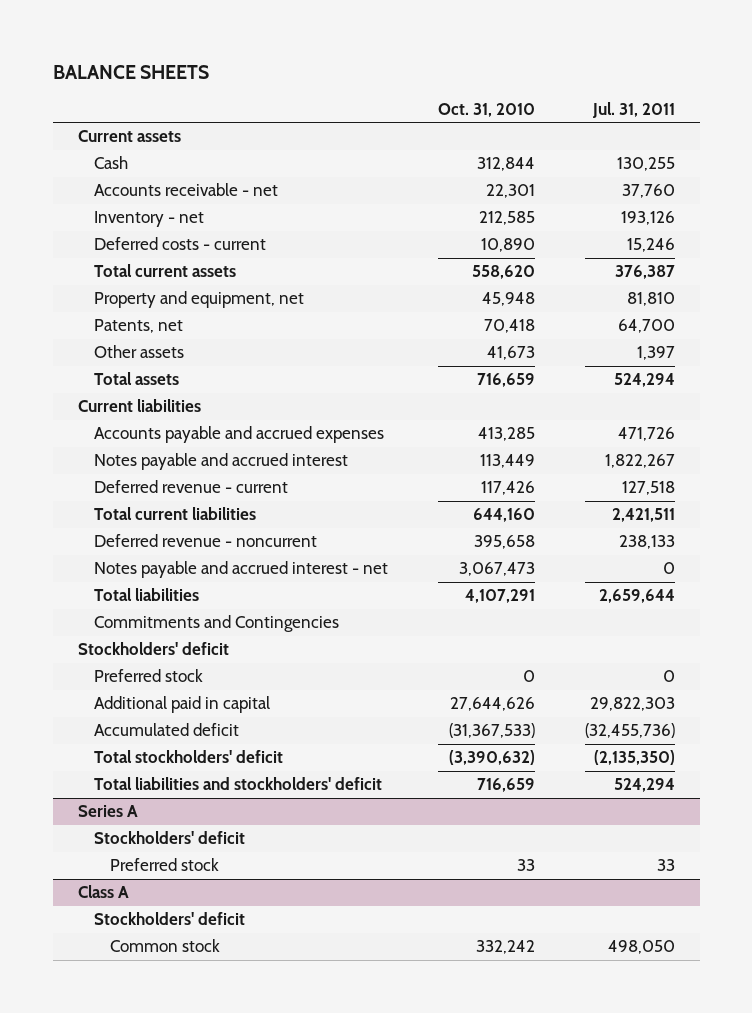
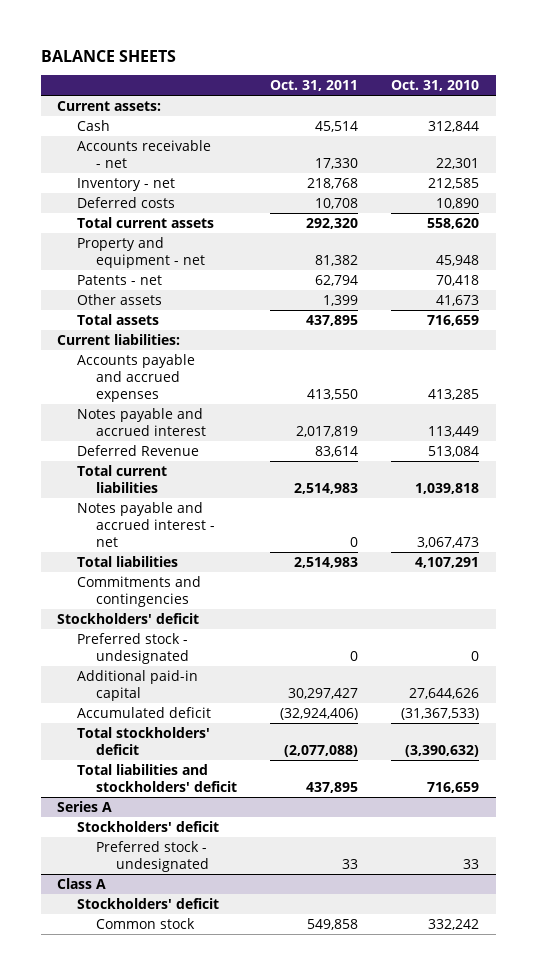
[591,102,675,119] Jul. 31, 2011 -> none
none -> [270,79,359,91] Oct. 31, 2011
[77,130,181,143] Current assets -> [57,100,162,111] Current assets:
[93,237,266,251] Deferred costs - current -> [76,196,175,208] Deferred costs
[93,291,304,309] Property and equipment, net -> [76,236,206,268] Property and equipment - net
[93,319,183,334] Patents, net -> [76,274,162,285] Patents - net
[77,399,201,413] Current liabilities -> [57,333,181,345] Current liabilities:
[93,534,317,548] Deferred revenue - noncurrent -> none
[93,480,288,494] Deferred revenue - current -> [76,444,199,456] Deferred Revenue
[480,481,535,496] 117,426 -> [428,445,480,457] 513,084
[472,508,535,523] 644,160 -> [415,482,480,494] 1,039,818
[93,615,339,633] Commitments and Contingencies -> [76,575,201,607] Commitments and contingencies
[93,669,203,683] Preferred stock -> [76,632,190,664] Preferred stock - undesignated
[93,696,270,714] Additional paid in capital -> [76,669,198,701] Additional paid-in capital
[110,858,220,872] Preferred stock -> [96,840,209,872] Preferred stock - undesignated

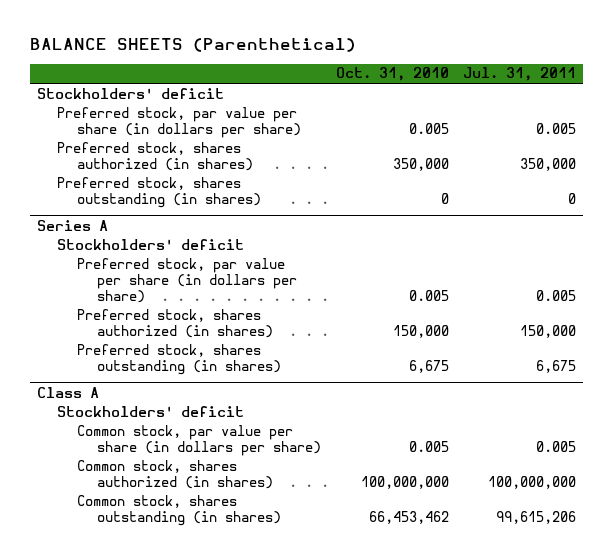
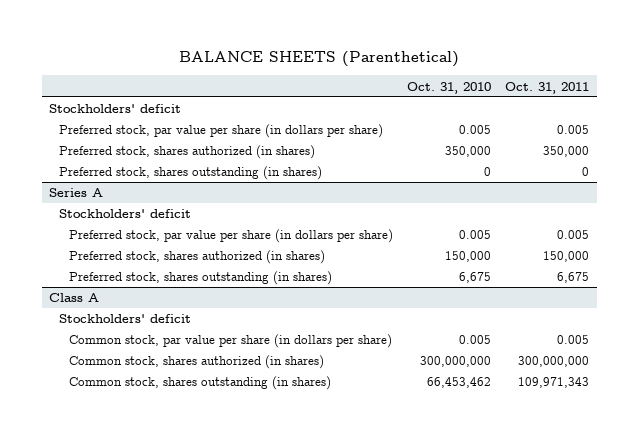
[462,67,576,82] Jul. 31, 2011 -> none
none -> [505,81,590,94] Oct. 31, 2011
[360,475,449,489] 100,000,000 -> [420,356,492,368] 300,000,000

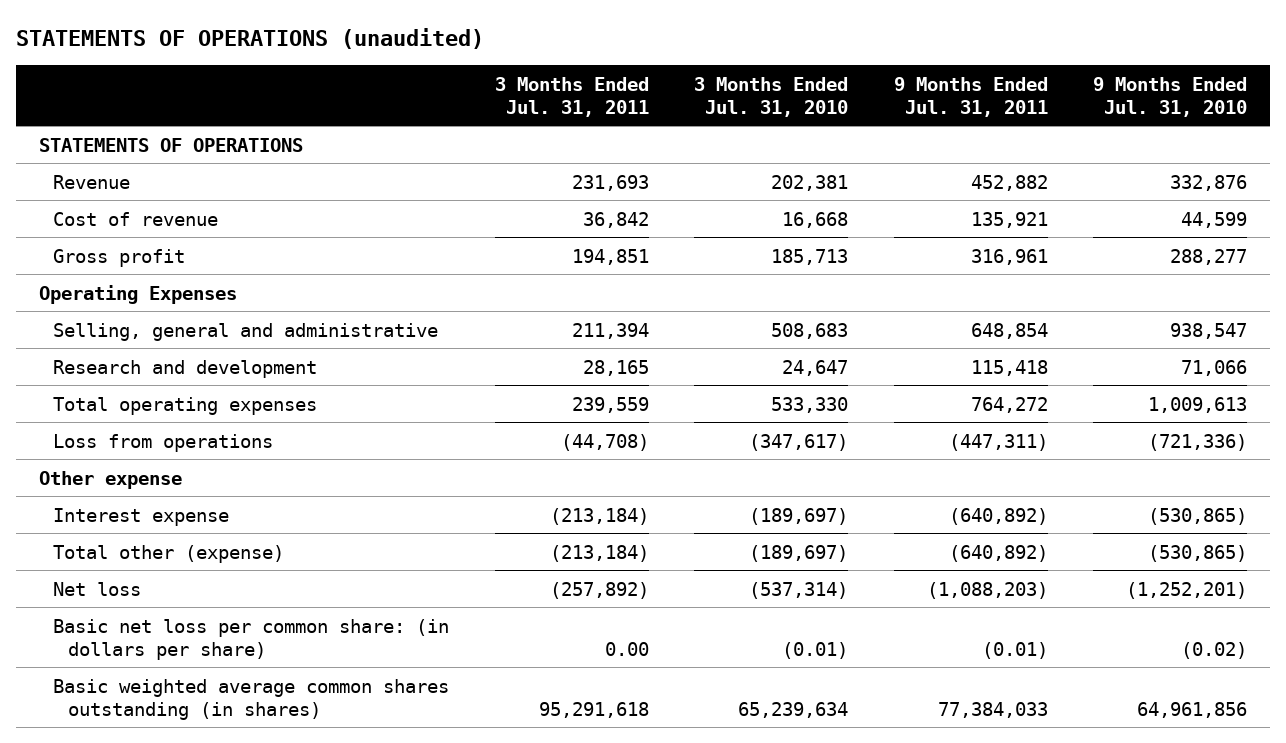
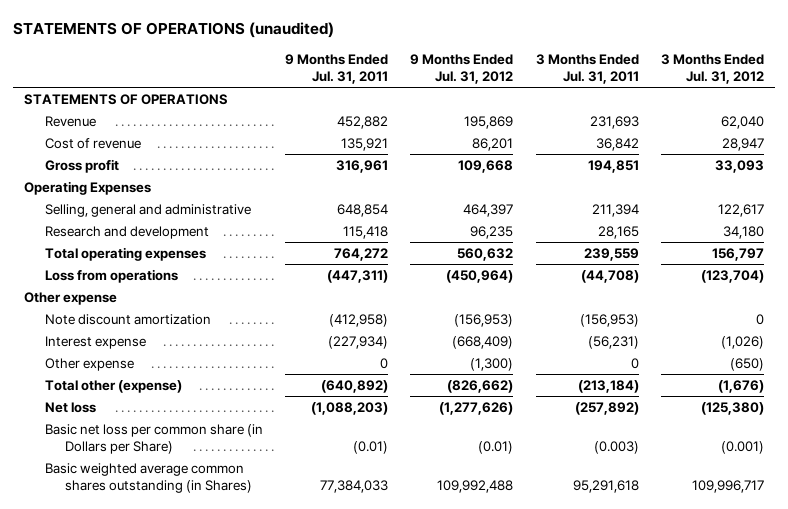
[694,76,849,117] 3 Months Ended Jul. 31, 2010 -> none
[1093,76,1248,117] 9 Months Ended Jul. 31, 2010 -> none
none -> [410,53,514,84] 9 Months Ended Jul. 31, 2012
none -> [661,53,765,84] 3 Months Ended Jul. 31, 2012
none -> [44,314,211,326] Note discount amortization
[549,507,649,525] (213,184) -> [587,336,639,350] (56,231)
[948,507,1048,525] (640,892) -> [328,336,389,350] (227,934)
none -> [44,358,134,372] Other expense
[53,618,450,660] Basic net loss per common share: (in dollars per share) -> [44,424,263,454] Basic net loss per common share (in Dollars per Share)
[604,641,649,656] 0.00 -> [593,440,639,454] (0.003)
[53,678,450,720] Basic weighted average common shares outstanding (in shares) -> [44,463,253,493] Basic weighted average common shares outstanding (in Shares)

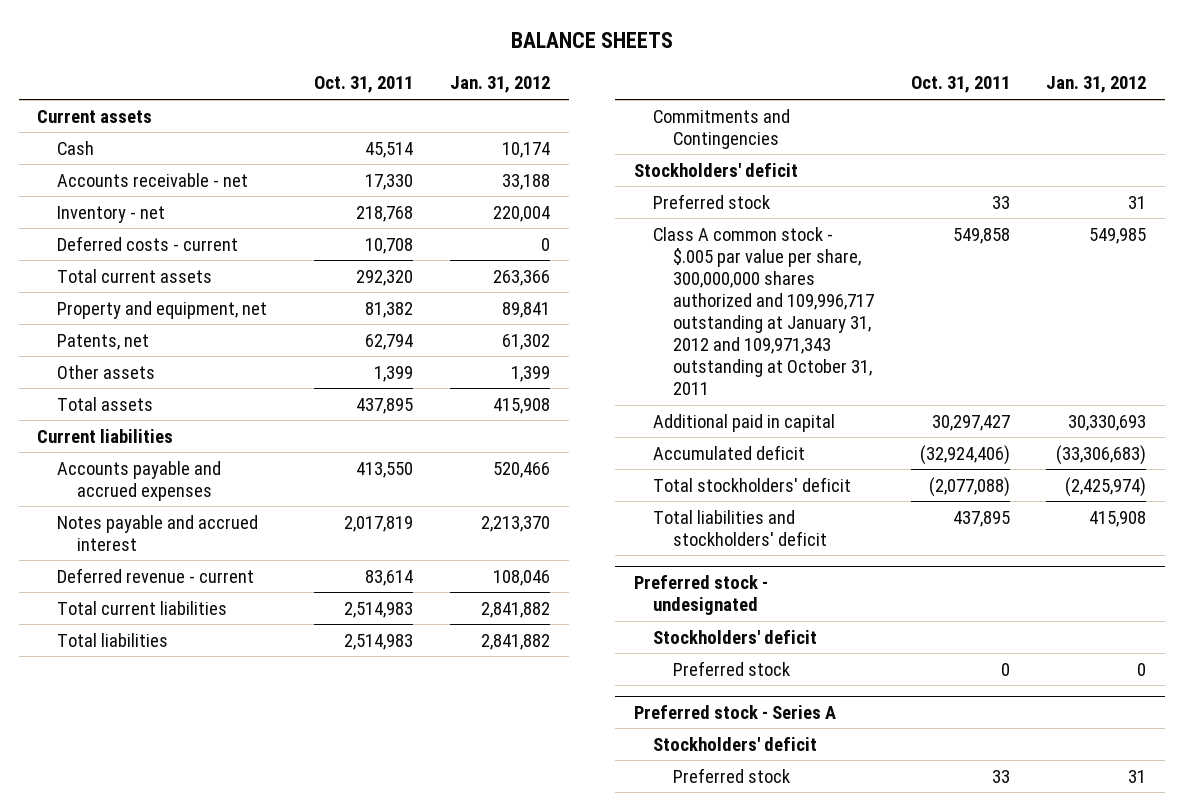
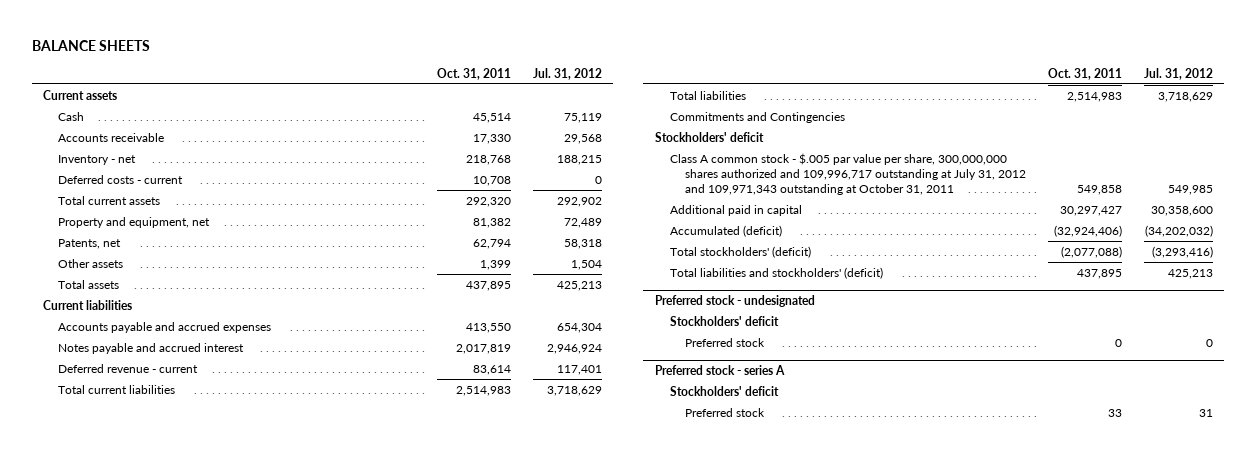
[450,76,551,94] Jan. 31, 2012 -> none
none -> [533,67,603,80] Jul. 31, 2012
[57,172,249,187] Accounts receivable - net -> [58,132,165,142] Accounts receivable
[653,193,771,209] Preferred stock -> none
[653,226,874,396] Class A common stock - $.005 par value per share, 300,000,000 shares authorized and 109,996,717 outstanding at January 31, 2012 and 109,971,343 outstanding at October 31, 2011 -> [669,152,1026,195] Class A common stock - $.005 par value per share, 300,000,000 shares authorized and 109,996,717 outstanding at July 31, 2012 and 109,971,343 outstanding at October 31, 2011
[653,444,806,460] Accumulated deficit -> [669,224,782,237] Accumulated (deficit)
[653,476,852,492] Total stockholders' deficit -> [669,245,811,258] Total stockholders' (deficit)
[653,509,827,546] Total liabilities and stockholders' deficit -> [669,266,883,279] Total liabilities and stockholders' (deficit)
[633,704,836,719] Preferred stock - Series A -> [654,365,785,376] Preferred stock - series A

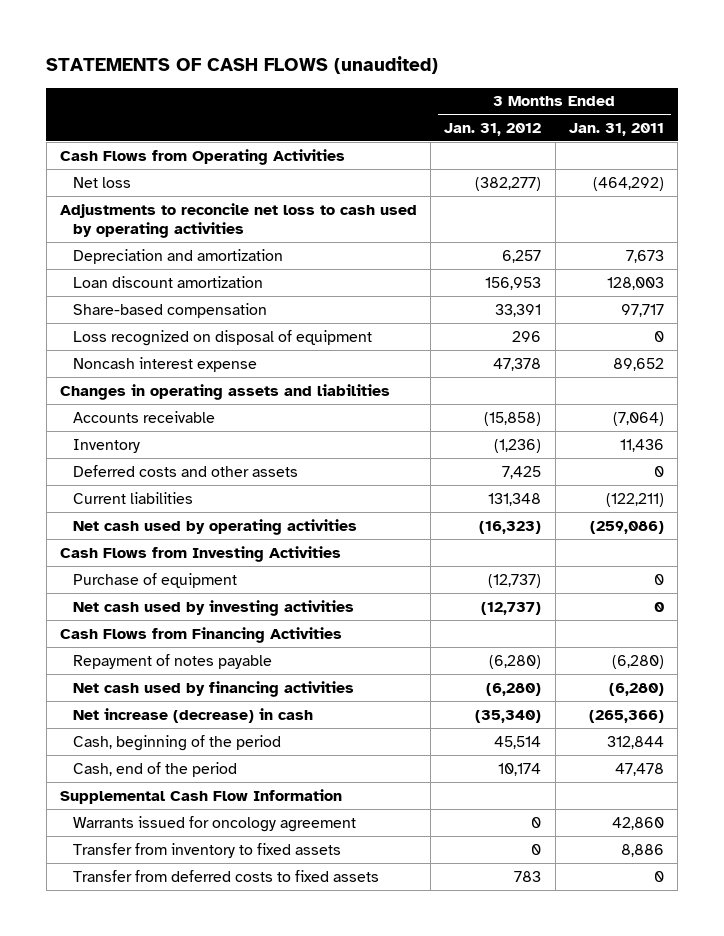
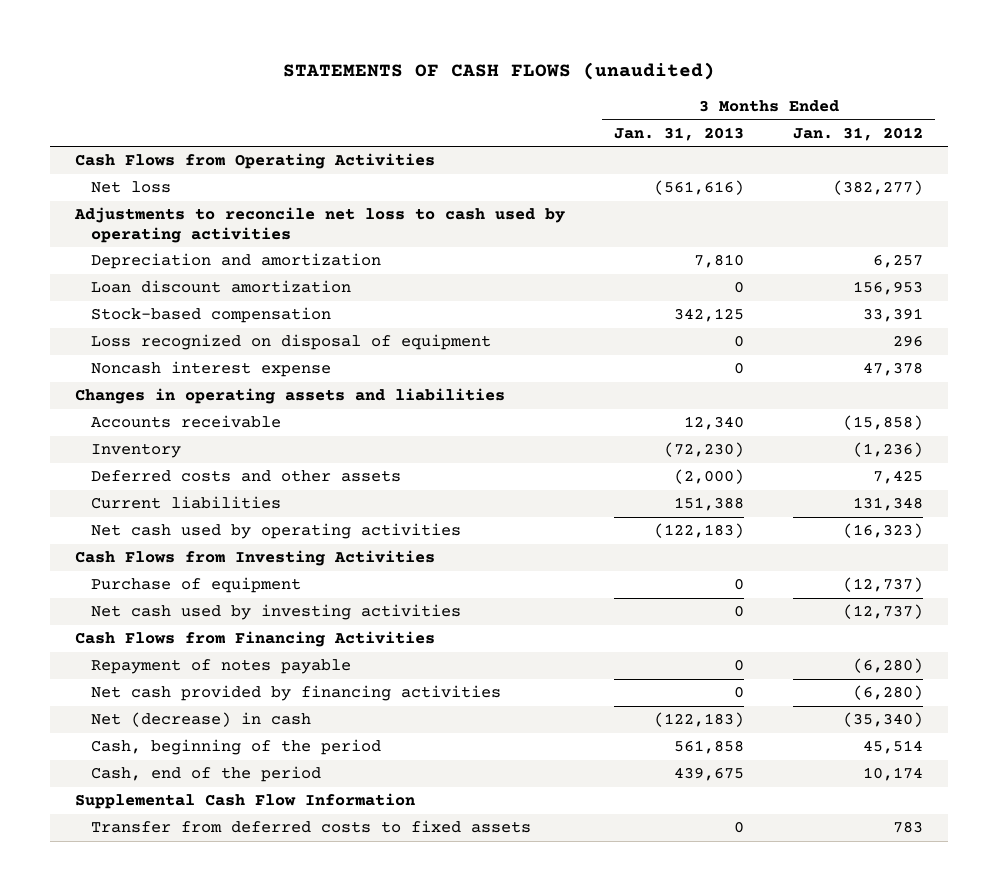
[568,123,664,137] Jan. 31, 2011 -> none
none -> [614,126,745,141] Jan. 31, 2013
[73,302,268,318] Share-based compensation -> [91,307,332,324] Stock-based compensation
[73,680,355,697] Net cash used by financing activities -> [91,685,502,702] Net cash provided by financing activities
[73,707,314,723] Net increase (decrease) in cash -> [91,712,312,728] Net (decrease) in cash
[73,815,357,832] Warrants issued for oncology agreement -> none
[73,842,342,858] Transfer from inventory to fixed assets -> none

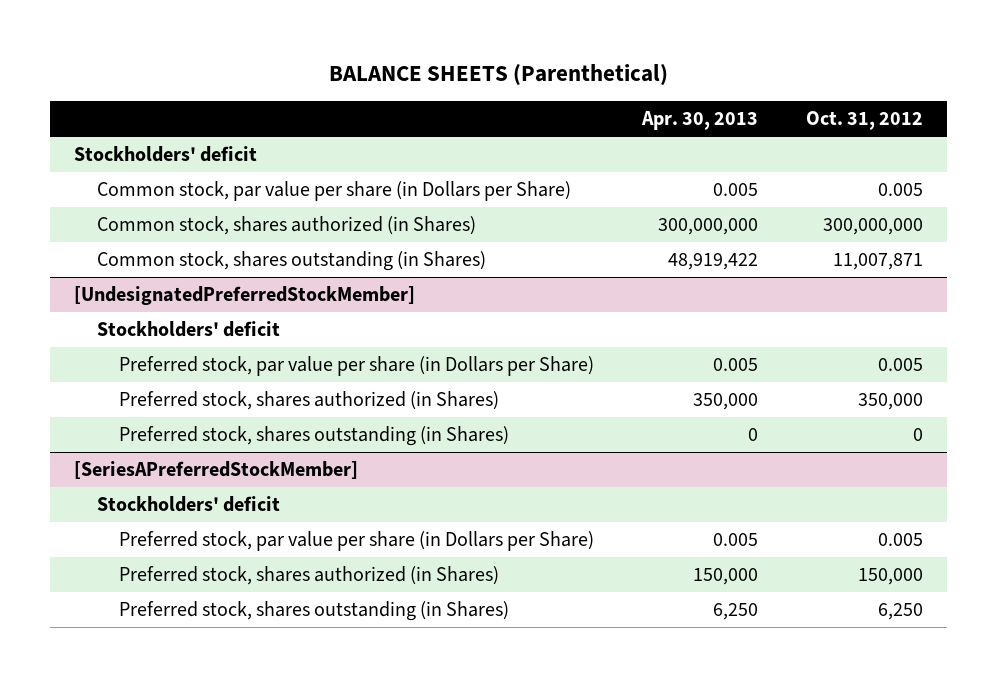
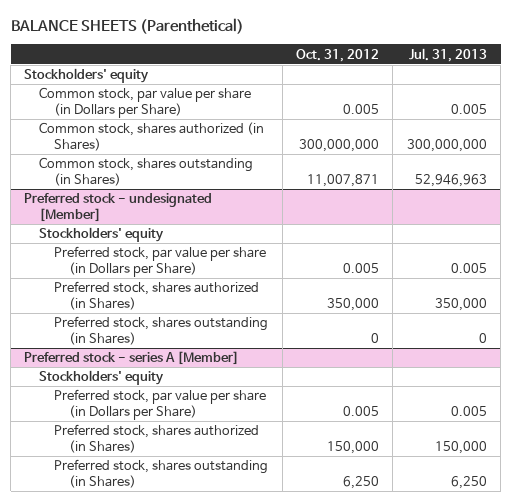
[641,111,759,131] Apr. 30, 2013 -> none
none -> [408,47,487,62] Jul. 31, 2013
[74,146,258,163] Stockholders' deficit -> [24,68,150,84] Stockholders' equity
[74,286,416,306] [UndesignatedPreferredStockMember] -> none
none -> [24,193,213,222] Preferred stock - undesignated [Member]
[96,321,280,338] Stockholders' deficit -> [39,227,165,243] Stockholders' equity
[74,461,359,480] [SeriesAPreferredStockMember] -> none
none -> [24,351,240,366] Preferred stock - series A [Member]
[96,496,280,513] Stockholders' deficit -> [39,370,165,386] Stockholders' equity

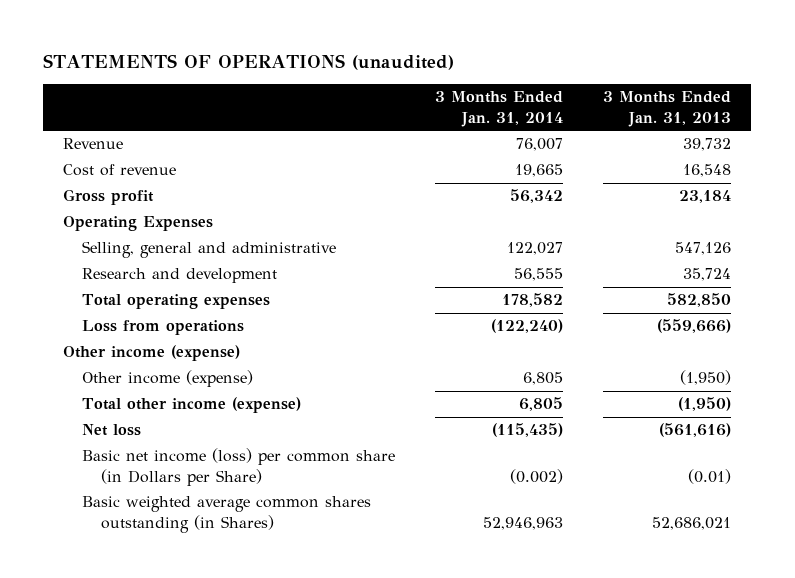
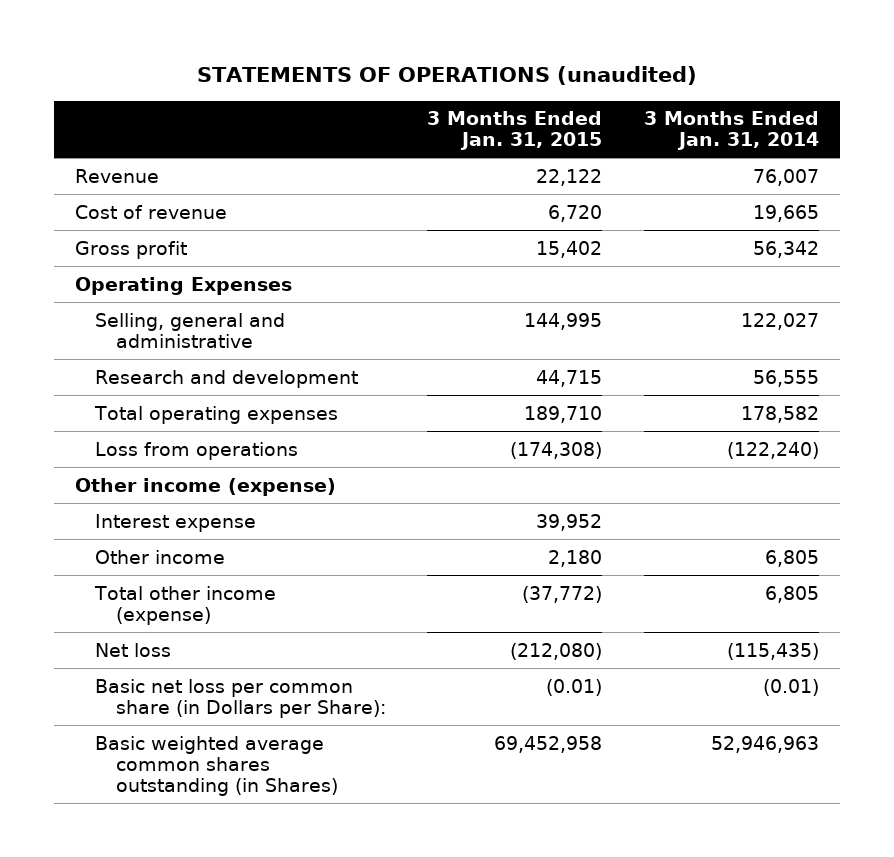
[603,91,732,127] 3 Months Ended Jan. 31, 2013 -> none
none -> [427,111,603,151] 3 Months Ended Jan. 31, 2015
none -> [95,513,257,532] Interest expense
[82,370,254,388] Other income (expense) -> [95,549,226,564] Other income
[82,448,396,486] Basic net income (loss) per common share (in Dollars per Share) -> [95,678,386,718] Basic net loss per common share (in Dollars per Share):
[510,468,564,484] (0.002) -> [763,678,820,696] (0.01)

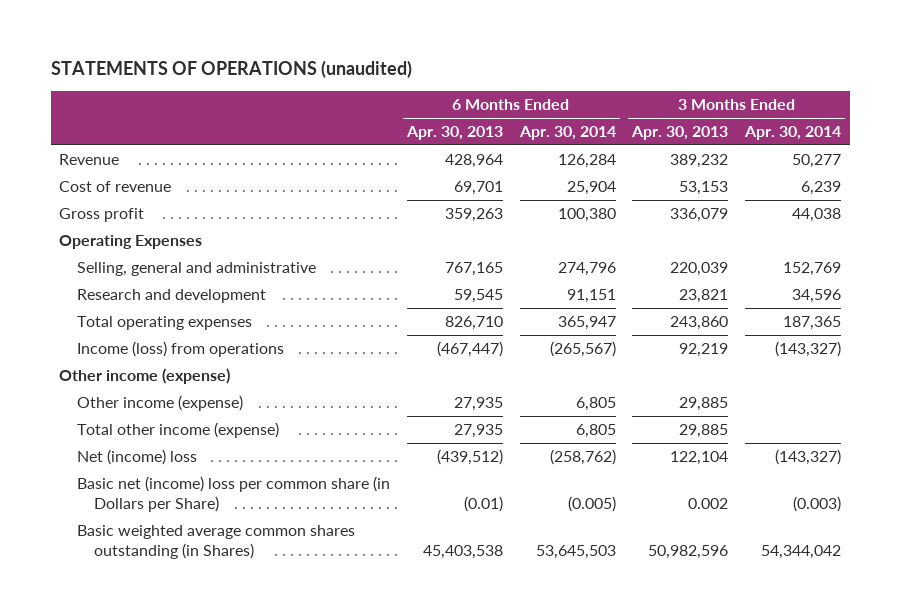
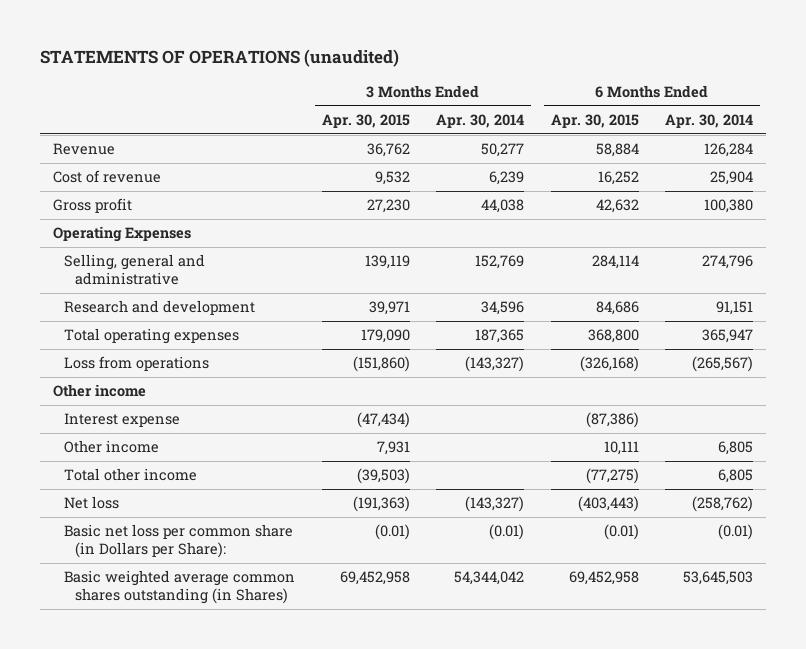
[405,126,503,141] Apr. 30, 2013 -> none
[631,126,729,141] Apr. 30, 2013 -> none
none -> [321,113,410,128] Apr. 30, 2015
none -> [550,113,639,128] Apr. 30, 2015
[76,341,284,358] Income (loss) from operations -> [64,356,210,372] Loss from operations
[59,368,231,385] Other income (expense) -> [53,384,147,398] Other income
none -> [64,413,181,428] Interest expense
[76,395,243,412] Other income (expense) -> [64,440,160,454] Other income
[76,422,279,439] Total other income (expense) -> [64,468,198,482] Total other income
[76,449,197,466] Net (income) loss -> [64,496,120,510] Net loss
[76,476,390,513] Basic net (income) loss per common share (in Dollars per Share) -> [64,524,294,559] Basic net loss per common share (in Dollars per Share):
[567,496,616,513] (0.005) -> [718,524,754,541] (0.01)
[793,496,842,513] (0.003) -> [489,524,525,541] (0.01)

